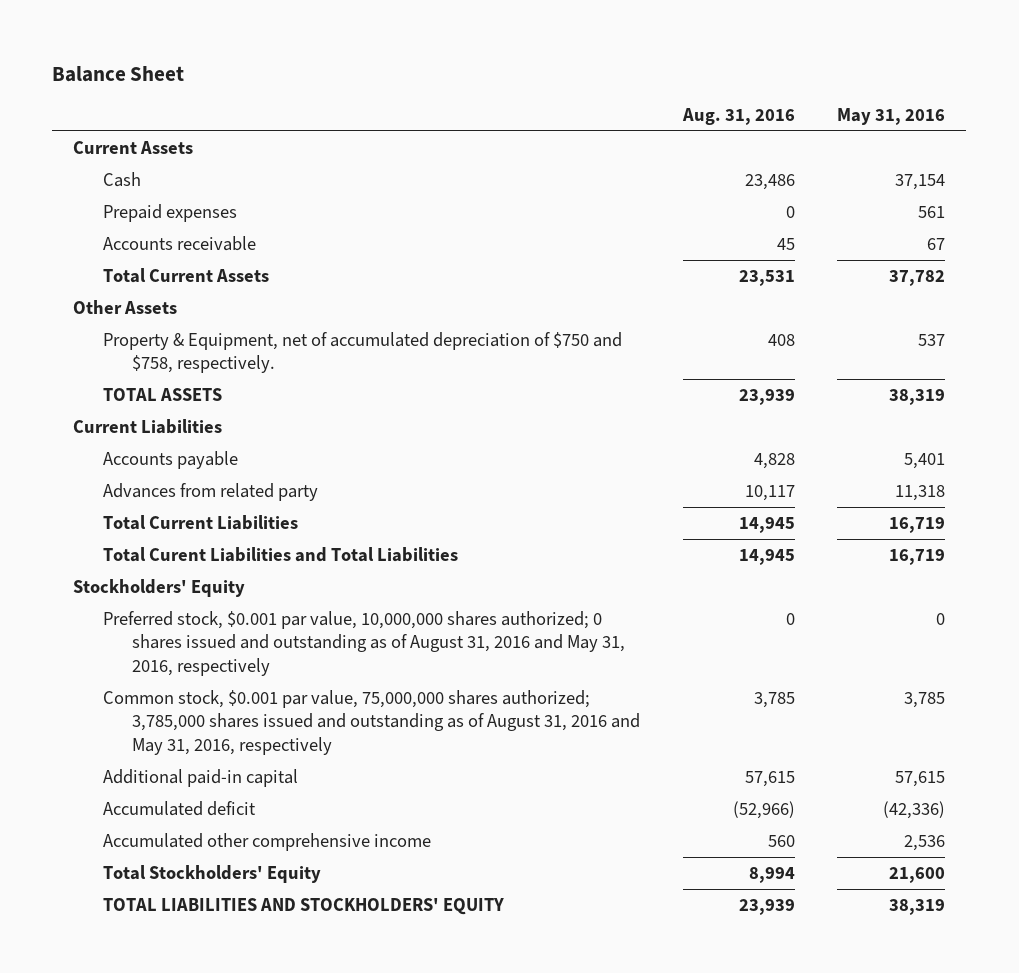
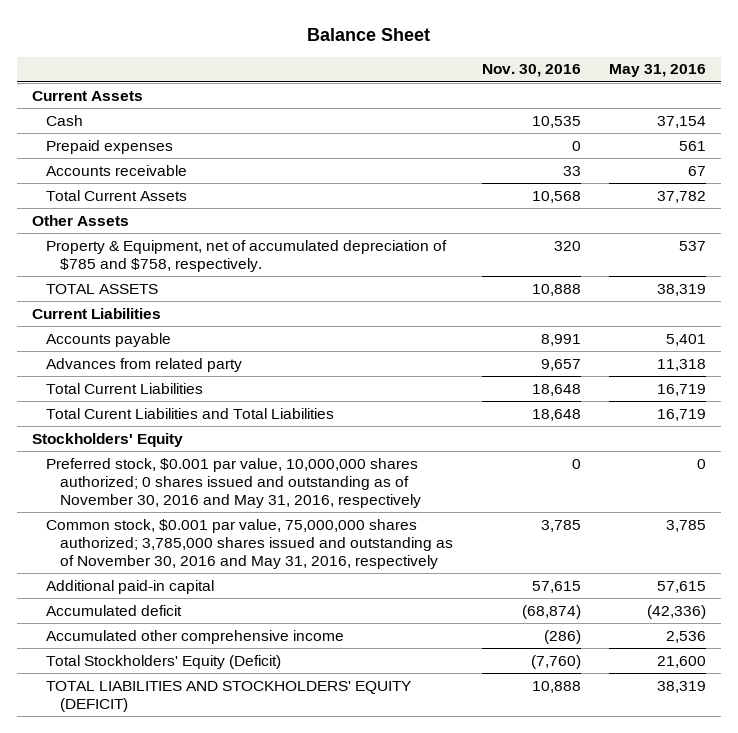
[681,107,795,125] Aug. 31, 2016 -> none
none -> [481,64,581,78] Nov. 30, 2016
[102,331,622,374] Property & Equipment, net of accumulated depreciation of $750 and $758, respectively. -> [45,239,447,273] Property & Equipment, net of accumulated depreciation of $785 and $758, respectively.
[102,610,625,676] Preferred stock, $0.001 par value, 10,000,000 shares authorized; 0 shares issued and outstanding as of August 31, 2016 and May 31, 2016, respectively -> [45,457,421,509] Preferred stock, $0.001 par value, 10,000,000 shares authorized; 0 shares issued and outstanding as of November 30, 2016 and May 31, 2016, respectively
[102,689,640,755] Common stock, $0.001 par value, 75,000,000 shares authorized; 3,785,000 shares issued and outstanding as of August 31, 2016 and May 31, 2016, respectively -> [45,518,453,570] Common stock, $0.001 par value, 75,000,000 shares authorized; 3,785,000 shares issued and outstanding as of November 30, 2016 and May 31, 2016, respectively
[102,864,321,883] Total Stockholders' Equity -> [45,654,281,669] Total Stockholders' Equity (Deficit)
[102,897,504,915] TOTAL LIABILITIES AND STOCKHOLDERS' EQUITY -> [45,680,411,713] TOTAL LIABILITIES AND STOCKHOLDERS' EQUITY (DEFICIT)

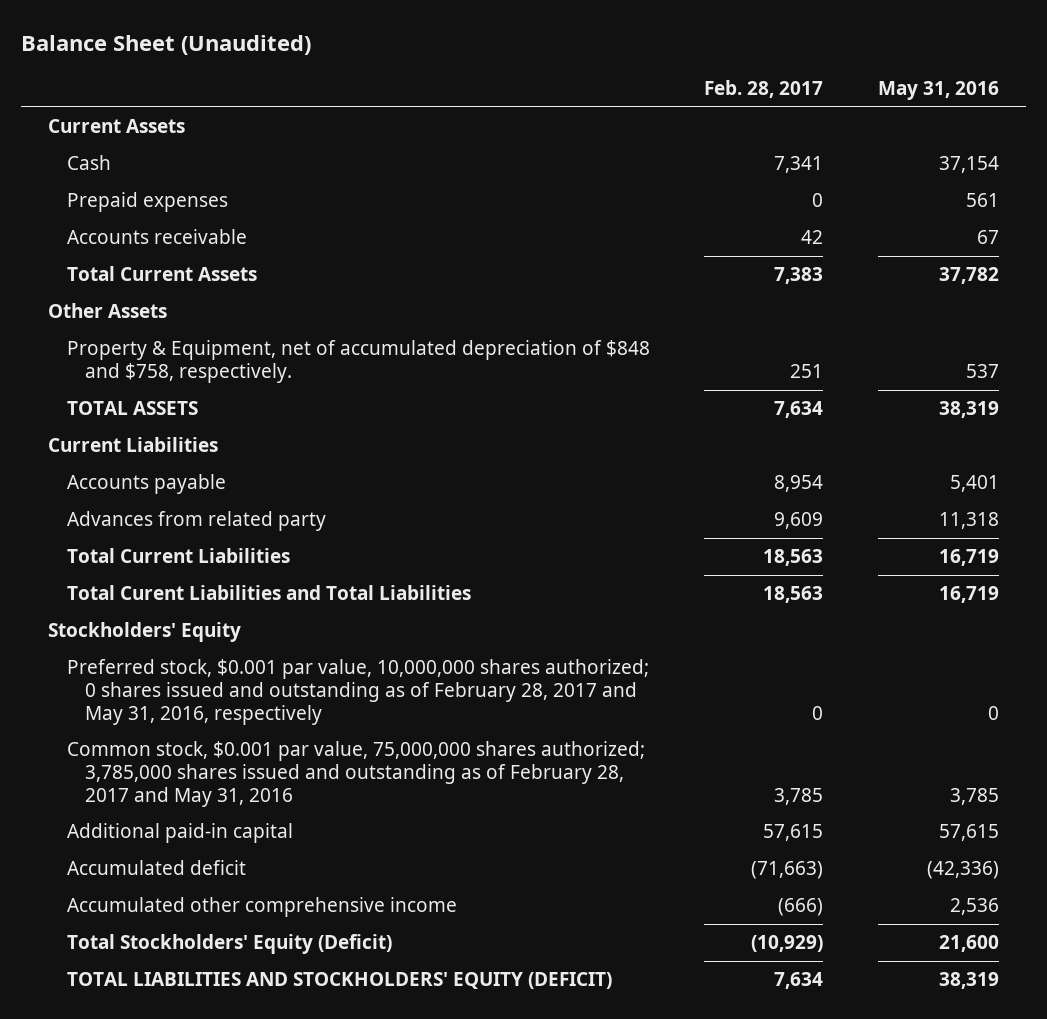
[306,28,430,42] Balance Sheet -> [20,34,311,55] Balance Sheet (Unaudited)
[481,64,581,78] Nov. 30, 2016 -> none
none -> [704,80,824,99] Feb. 28, 2017
[45,239,447,273] Property & Equipment, net of accumulated depreciation of $785 and $758, respectively. -> [66,340,650,384] Property & Equipment, net of accumulated depreciation of $848 and $758, respectively.
[45,457,421,509] Preferred stock, $0.001 par value, 10,000,000 shares authorized; 0 shares issued and outstanding as of November 30, 2016 and May 31, 2016, respectively -> [66,659,649,725] Preferred stock, $0.001 par value, 10,000,000 shares authorized; 0 shares issued and outstanding as of February 28, 2017 and May 31, 2016, respectively
[45,518,453,570] Common stock, $0.001 par value, 75,000,000 shares authorized; 3,785,000 shares issued and outstanding as of November 30, 2016 and May 31, 2016, respectively -> [66,741,645,807] Common stock, $0.001 par value, 75,000,000 shares authorized; 3,785,000 shares issued and outstanding as of February 28, 2017 and May 31, 2016

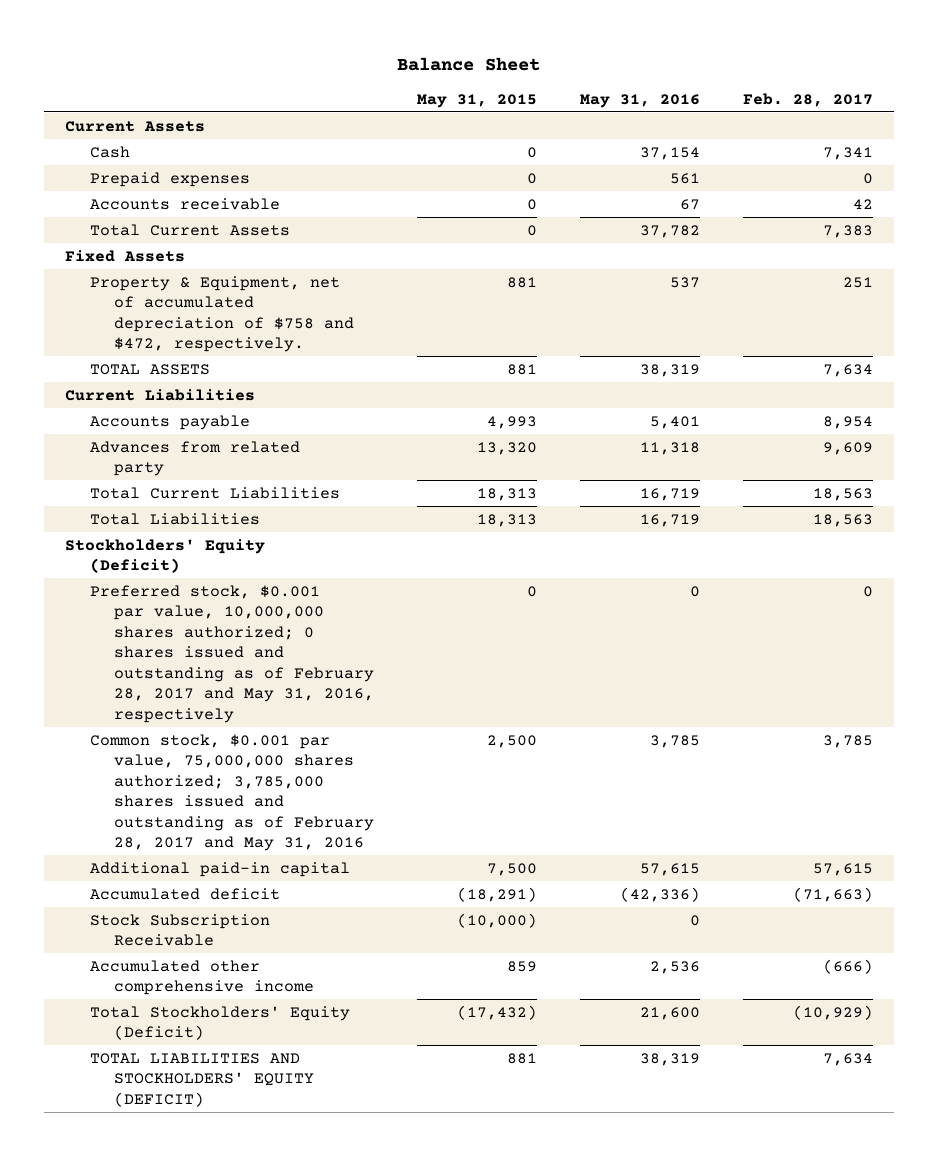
[20,34,311,55] Balance Sheet (Unaudited) -> [396,56,540,71] Balance Sheet
none -> [416,93,537,108] May 31, 2015
[48,303,168,319] Other Assets -> none
none -> [65,249,186,262] Fixed Assets
[66,340,650,384] Property & Equipment, net of accumulated depreciation of $848 and $758, respectively. -> [89,275,354,353] Property & Equipment, net of accumulated depreciation of $758 and $472, respectively.
[66,585,471,601] Total Curent Liabilities and Total Liabilities -> [89,512,260,525] Total Liabilities
[48,622,242,643] Stockholders' Equity -> [65,538,266,574] Stockholders' Equity (Deficit)
none -> [89,913,270,947] Stock Subscription Receivable

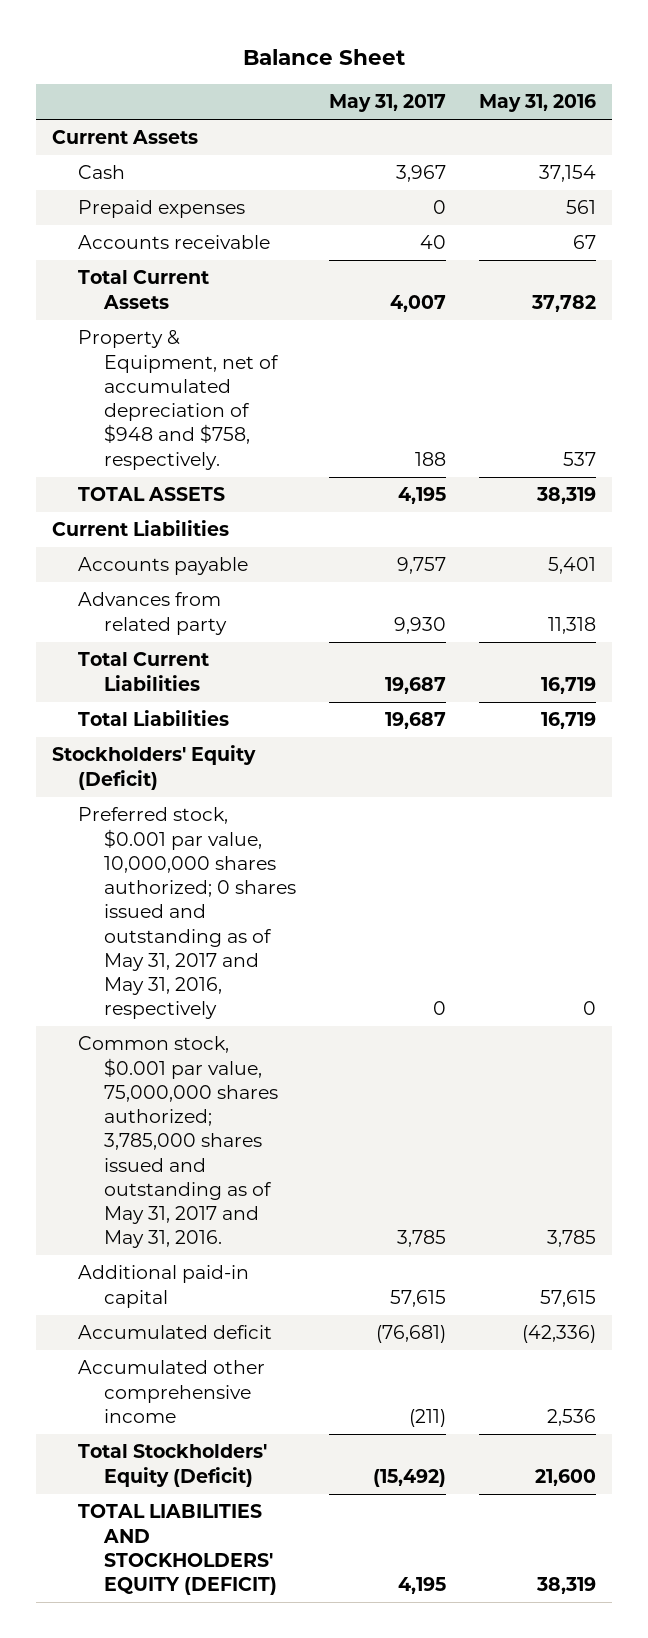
[416,93,537,108] May 31, 2015 -> none
[742,92,873,107] Feb. 28, 2017 -> none
none -> [328,94,446,113] May 31, 2017
[65,249,186,262] Fixed Assets -> none
[89,275,354,353] Property & Equipment, net of accumulated depreciation of $758 and $472, respectively. -> [77,330,279,470] Property & Equipment, net of accumulated depreciation of $948 and $758, respectively.
[89,584,374,723] Preferred stock, $0.001 par value, 10,000,000 shares authorized; 0 shares issued and outstanding as of February 28, 2017 and May 31, 2016, respectively -> [77,807,296,1020] Preferred stock, $0.001 par value, 10,000,000 shares authorized; 0 shares issued and outstanding as of May 31, 2017 and May 31, 2016, respectively
[89,733,374,852] Common stock, $0.001 par value, 75,000,000 shares authorized; 3,785,000 shares issued and outstanding as of February 28, 2017 and May 31, 2016 -> [77,1036,278,1249] Common stock, $0.001 par value, 75,000,000 shares authorized; 3,785,000 shares issued and outstanding as of May 31, 2017 and May 31, 2016.
[89,913,270,947] Stock Subscription Receivable -> none

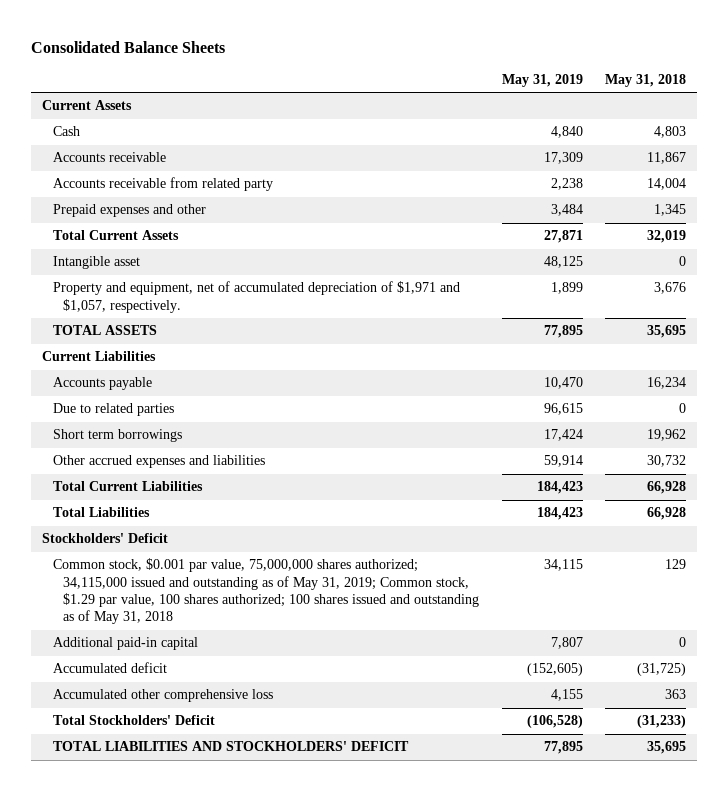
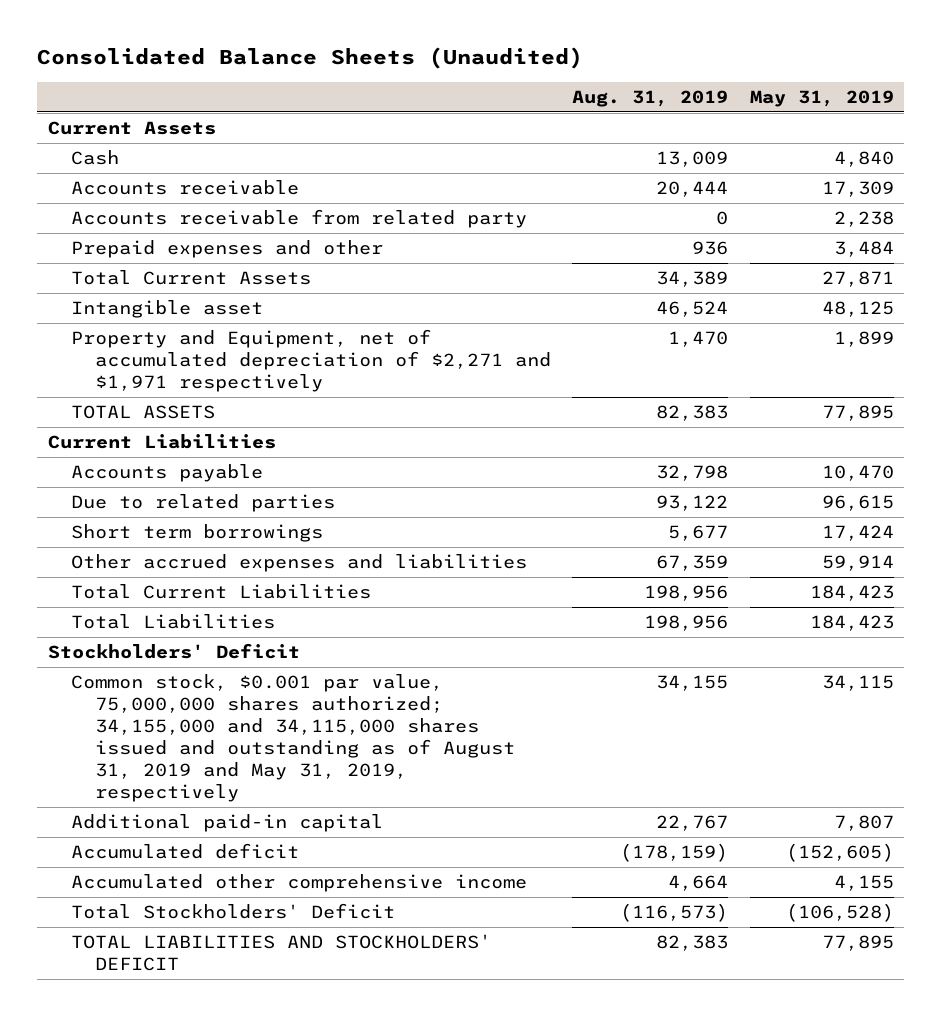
[31,40,226,53] Consolidated Balance Sheets -> [37,47,584,70] Consolidated Balance Sheets (Unaudited)
[605,73,687,87] May 31, 2018 -> none
none -> [572,89,729,107] Aug. 31, 2019
[52,281,460,313] Property and equipment, net of accumulated depreciation of $1,971 and $1,057, respectively. -> [71,329,551,393] Property and Equipment, net of accumulated depreciation of $2,271 and $1,971 respectively
[52,558,480,625] Common stock, $0.001 par value, 75,000,000 shares authorized; 34,115,000 issued and outstanding as of May 31, 2019; Common stock, $1.29 par value, 100 shares authorized; 100 shares issued and outstanding as of May 31, 2018 -> [71,674,515,803] Common stock, $0.001 par value, 75,000,000 shares authorized; 34,155,000 and 34,115,000 shares issued and outstanding as of August 31, 2019 and May 31, 2019, respectively
[52,689,273,703] Accumulated other comprehensive loss -> [71,874,528,893] Accumulated other comprehensive income

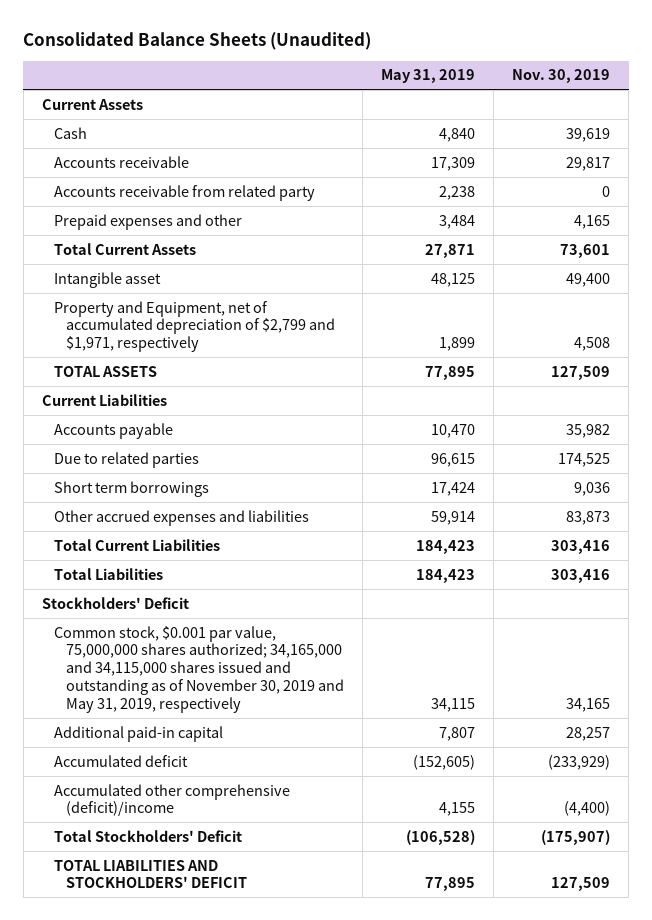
[572,89,729,107] Aug. 31, 2019 -> none
none -> [512,69,611,84] Nov. 30, 2019
[71,329,551,393] Property and Equipment, net of accumulated depreciation of $2,271 and $1,971 respectively -> [53,300,336,353] Property and Equipment, net of accumulated depreciation of $2,799 and $1,971, respectively
[71,674,515,803] Common stock, $0.001 par value, 75,000,000 shares authorized; 34,155,000 and 34,115,000 shares issued and outstanding as of August 31, 2019 and May 31, 2019, respectively -> [53,625,345,713] Common stock, $0.001 par value, 75,000,000 shares authorized; 34,165,000 and 34,115,000 shares issued and outstanding as of November 30, 2019 and May 31, 2019, respectively
[71,874,528,893] Accumulated other comprehensive income -> [53,783,290,817] Accumulated other comprehensive (deficit)/income

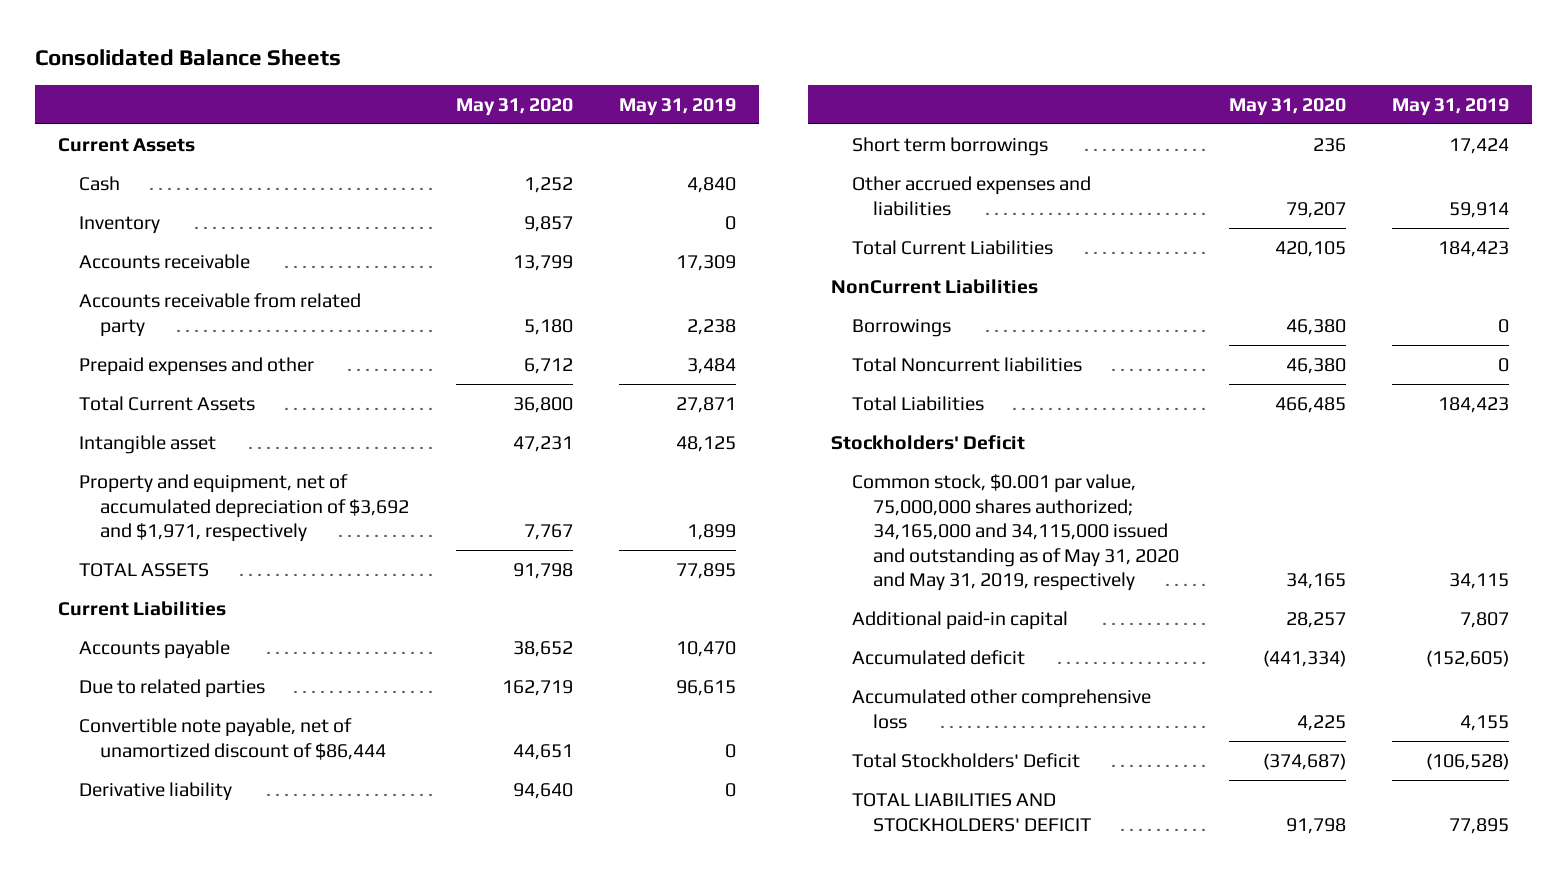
[23,31,372,50] Consolidated Balance Sheets (Unaudited) -> [34,49,341,67] Consolidated Balance Sheets
[512,69,611,84] Nov. 30, 2019 -> none
none -> [455,97,573,116] May 31, 2020
none -> [79,216,161,235] Inventory
[53,300,336,353] Property and Equipment, net of accumulated depreciation of $2,799 and $1,971, respectively -> [79,474,410,543] Property and equipment, net of accumulated depreciation of $3,692 and $1,971, respectively
none -> [79,718,387,760] Convertible note payable, net of unamortized discount of $86,444
none -> [79,782,233,802] Derivative liability
none -> [831,279,1039,295] NonCurrent Liabilities
none -> [852,319,952,338] Borrowings
none -> [852,357,1083,373] Total Noncurrent liabilities
[53,625,345,713] Common stock, $0.001 par value, 75,000,000 shares authorized; 34,165,000 and 34,115,000 shares issued and outstanding as of November 30, 2019 and May 31, 2019, respectively -> [852,474,1180,592] Common stock, $0.001 par value, 75,000,000 shares authorized; 34,165,000 and 34,115,000 issued and outstanding as of May 31, 2020 and May 31, 2019, respectively
[53,783,290,817] Accumulated other comprehensive (deficit)/income -> [852,689,1152,729] Accumulated other comprehensive loss

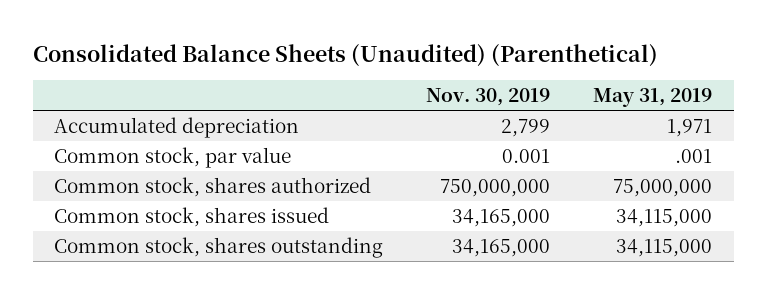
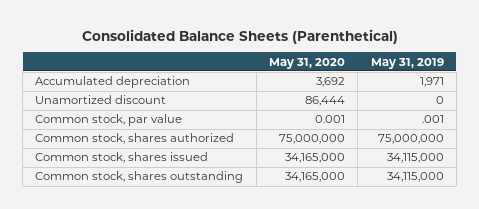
[32,43,658,67] Consolidated Balance Sheets (Unaudited) (Parenthetical) -> [81,28,398,44] Consolidated Balance Sheets (Parenthetical)
[426,88,551,107] Nov. 30, 2019 -> none
none -> [269,57,346,69] May 31, 2020
none -> [35,95,167,105] Unamortized discount

